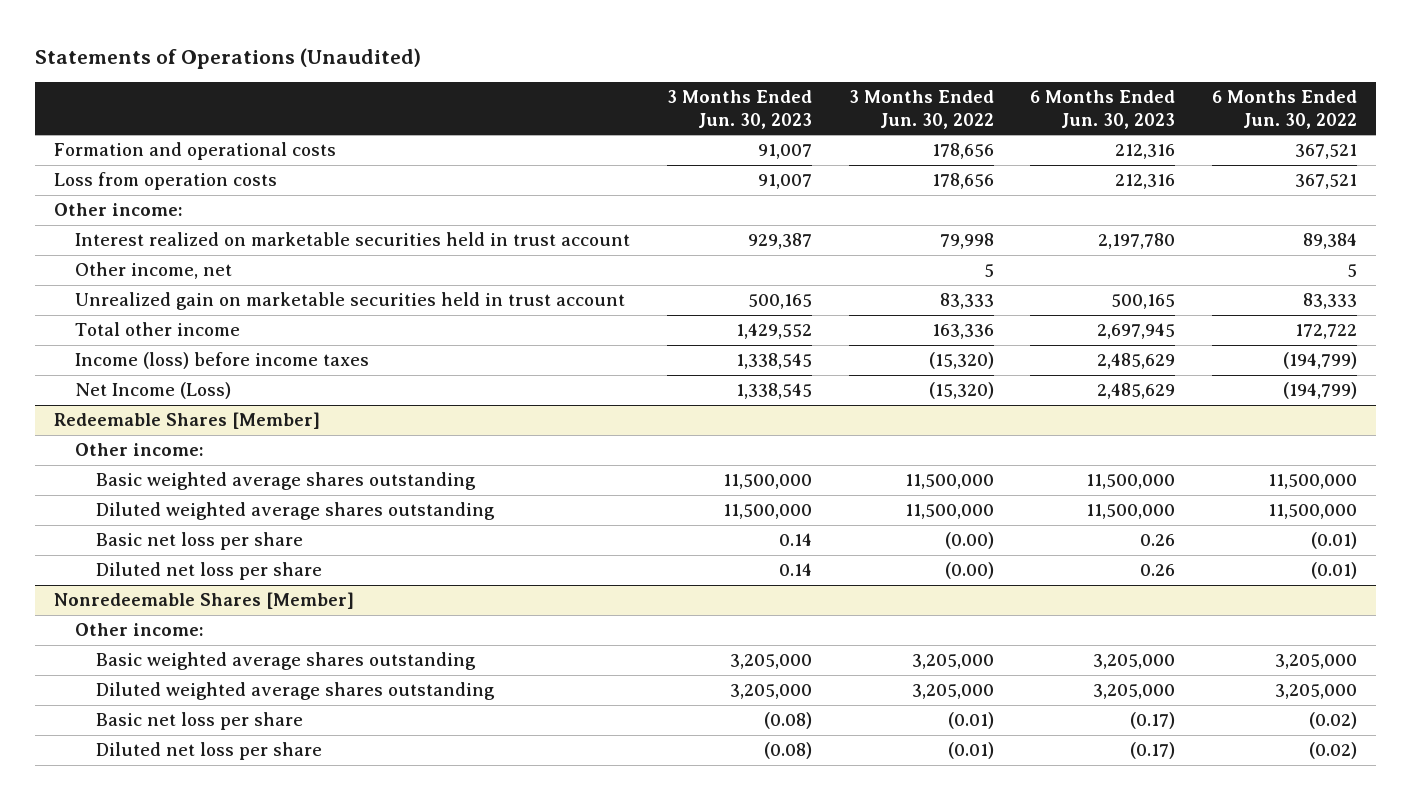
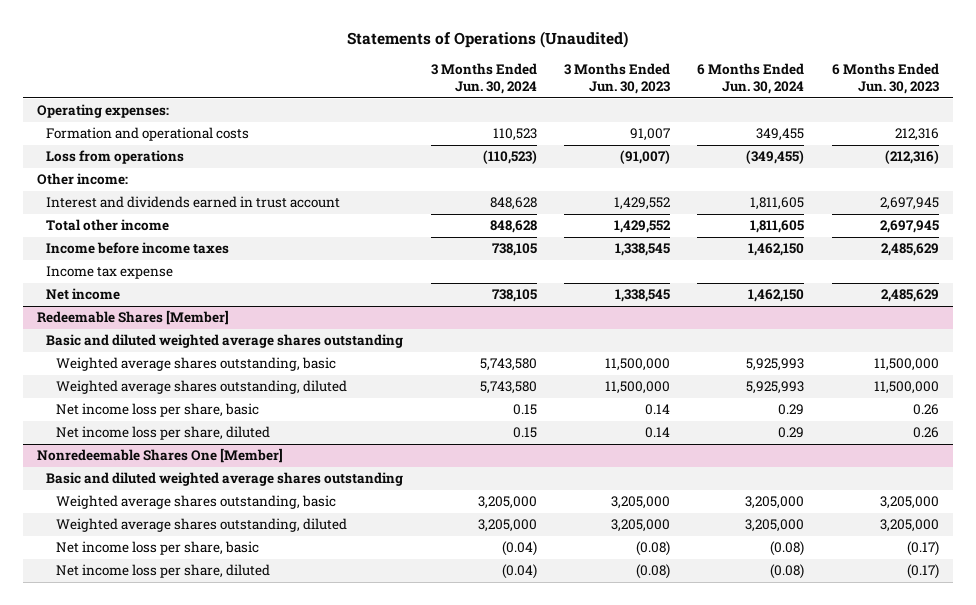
[848,90,994,129] 3 Months Ended Jun. 30, 2022 -> none
[1212,90,1358,129] 6 Months Ended Jun. 30, 2022 -> none
none -> [430,62,537,95] 3 Months Ended Jun. 30, 2024
none -> [697,62,805,95] 6 Months Ended Jun. 30, 2024
none -> [36,104,169,119] Operating expenses:
[53,172,277,191] Loss from operation costs -> [46,150,185,165] Loss from operations
[757,174,812,190] 91,007 -> [620,150,671,165] (91,007)
[1115,174,1176,190] 212,316 -> [884,150,939,165] (212,316)
[74,232,630,247] Interest realized on marketable securities held in trust account -> none
[74,262,232,280] Other income, net -> none
[74,292,625,311] Unrealized gain on marketable securities held in trust account -> none
none -> [46,196,341,209] Interest and dividends earned in trust account
[74,352,369,370] Income (loss) before income taxes -> [46,242,230,255] Income before income taxes
none -> [46,266,174,280] Income tax expense
[74,382,231,400] Net Income (Loss) -> [46,288,121,301] Net income
[74,443,204,457] Other income: -> none
[74,623,204,637] Other income: -> none
none -> [46,334,404,349] Basic and diluted weighted average shares outstanding
[96,472,477,491] Basic weighted average shares outstanding -> [55,357,336,372] Weighted average shares outstanding, basic
[96,502,496,521] Diluted weighted average shares outstanding -> [55,380,347,395] Weighted average shares outstanding, diluted
[96,532,304,551] Basic net loss per share -> [55,403,259,418] Net income loss per share, basic
[96,562,323,581] Diluted net loss per share -> [55,426,270,441] Net income loss per share, diluted
[53,592,354,610] Nonredeemable Shares [Member] -> [36,448,283,464] Nonredeemable Shares One [Member]
none -> [46,472,404,487] Basic and diluted weighted average shares outstanding
[96,652,477,671] Basic weighted average shares outstanding -> [55,495,336,510] Weighted average shares outstanding, basic
[96,682,496,701] Diluted weighted average shares outstanding -> [55,518,347,533] Weighted average shares outstanding, diluted
[96,712,304,731] Basic net loss per share -> [55,541,259,556] Net income loss per share, basic
[96,742,323,761] Diluted net loss per share -> [55,564,270,579] Net income loss per share, diluted

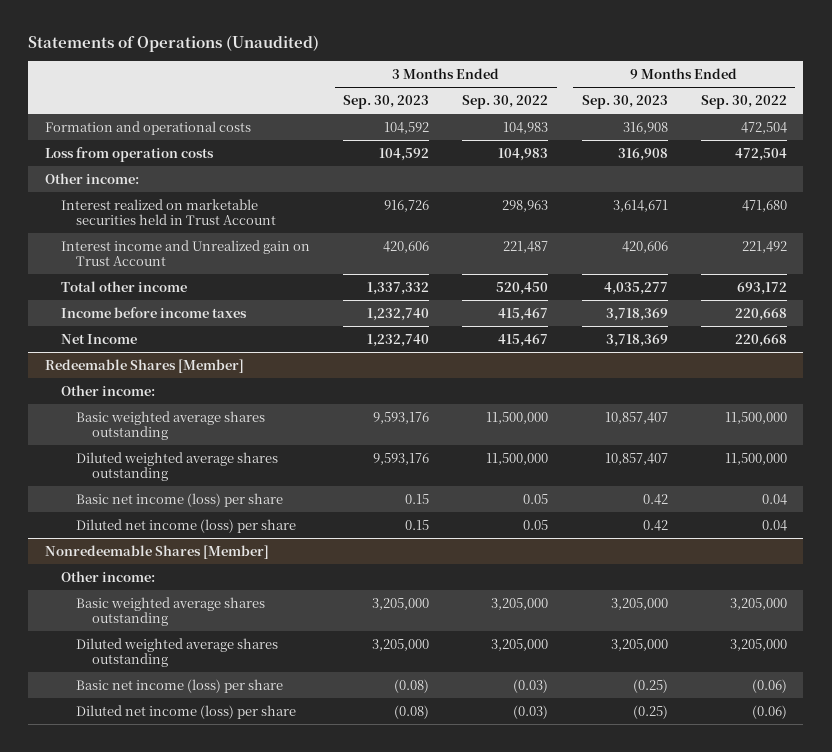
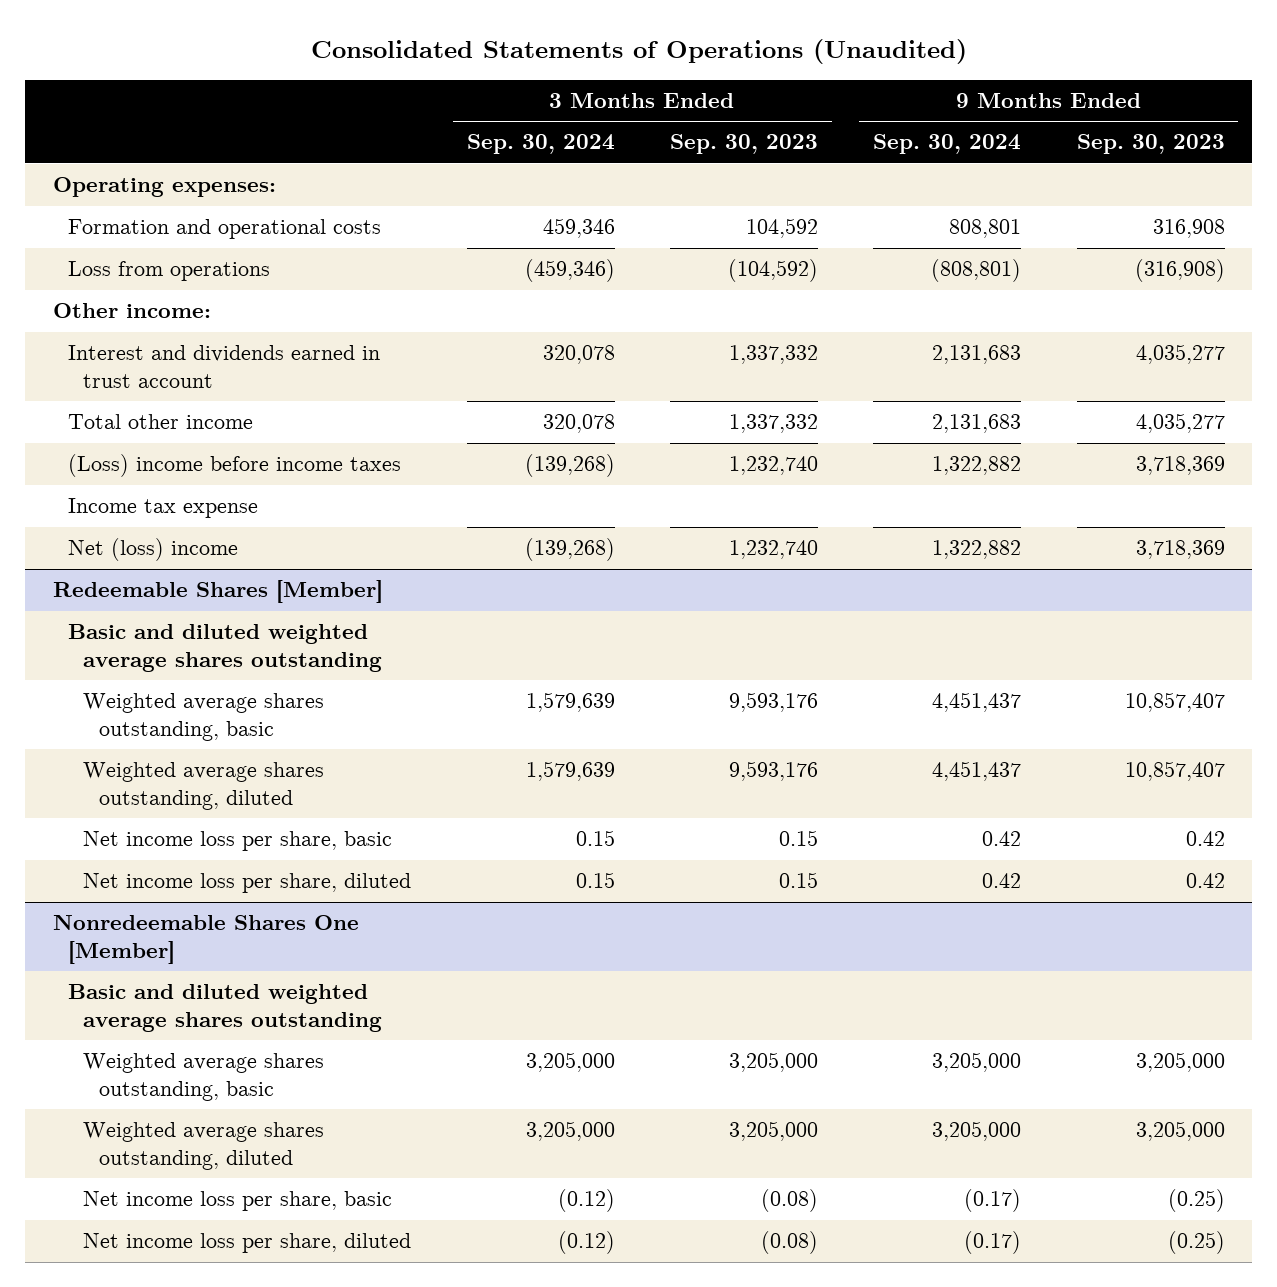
[28,35,320,53] Statements of Operations (Unaudited) -> [310,39,967,65] Consolidated Statements of Operations (Unaudited)
[462,95,549,110] Sep. 30, 2022 -> none
[700,95,787,110] Sep. 30, 2022 -> none
none -> [466,134,615,155] Sep. 30, 2024
none -> [873,134,1022,155] Sep. 30, 2024
none -> [52,177,276,198] Operating expenses:
[44,146,214,162] Loss from operation costs -> [67,261,270,282] Loss from operations
[378,147,429,161] 104,592 -> [727,259,818,283] (104,592)
[617,147,668,161] 316,908 -> [1134,259,1225,283] (316,908)
[60,198,277,226] Interest realized on marketable securities held in Trust Account -> none
[60,239,310,267] Interest income and Unrealized gain on Trust Account -> none
none -> [67,345,380,388] Interest and dividends earned in trust account
[60,306,247,318] Income before income taxes -> [67,454,401,478] (Loss) income before income taxes
none -> [67,498,258,519] Income tax expense
[60,333,137,344] Net Income -> [67,538,238,562] Net (loss) income
[60,384,155,396] Other income: -> none
[60,570,155,582] Other income: -> none
none -> [67,624,383,672] Basic and diluted weighted average shares outstanding
[76,410,266,441] Basic weighted average shares outstanding -> [83,693,325,741] Weighted average shares outstanding, basic
[76,451,279,482] Diluted weighted average shares outstanding -> [83,762,325,810] Weighted average shares outstanding, diluted
[76,492,284,507] Basic net income (loss) per share -> [83,831,393,852] Net income loss per share, basic
[76,518,297,533] Diluted net income (loss) per share -> [83,873,412,894] Net income loss per share, diluted
[44,544,269,559] Nonredeemable Shares [Member] -> [52,915,359,964] Nonredeemable Shares One [Member]
none -> [67,984,383,1032] Basic and diluted weighted average shares outstanding
[76,596,266,627] Basic weighted average shares outstanding -> [83,1053,325,1101] Weighted average shares outstanding, basic
[76,637,279,668] Diluted weighted average shares outstanding -> [83,1122,325,1170] Weighted average shares outstanding, diluted
[76,678,284,693] Basic net income (loss) per share -> [83,1191,393,1212] Net income loss per share, basic
[76,704,297,719] Diluted net income (loss) per share -> [83,1233,412,1254] Net income loss per share, diluted

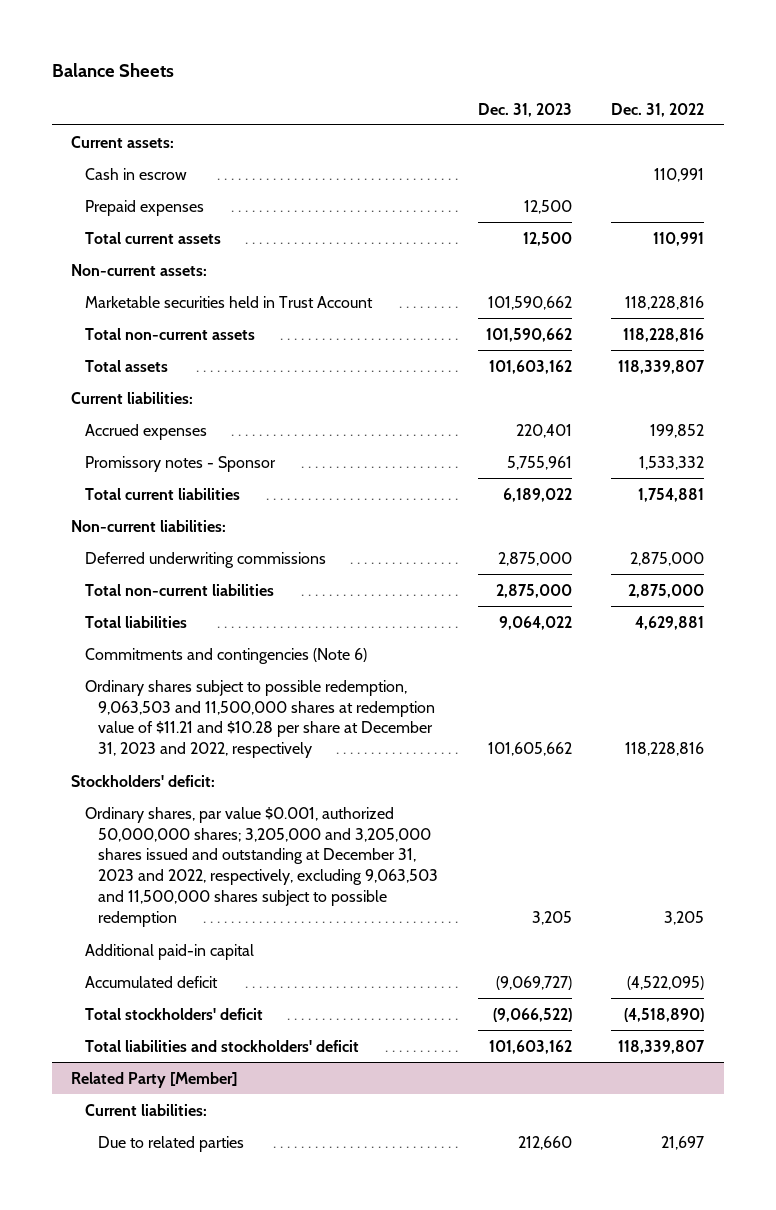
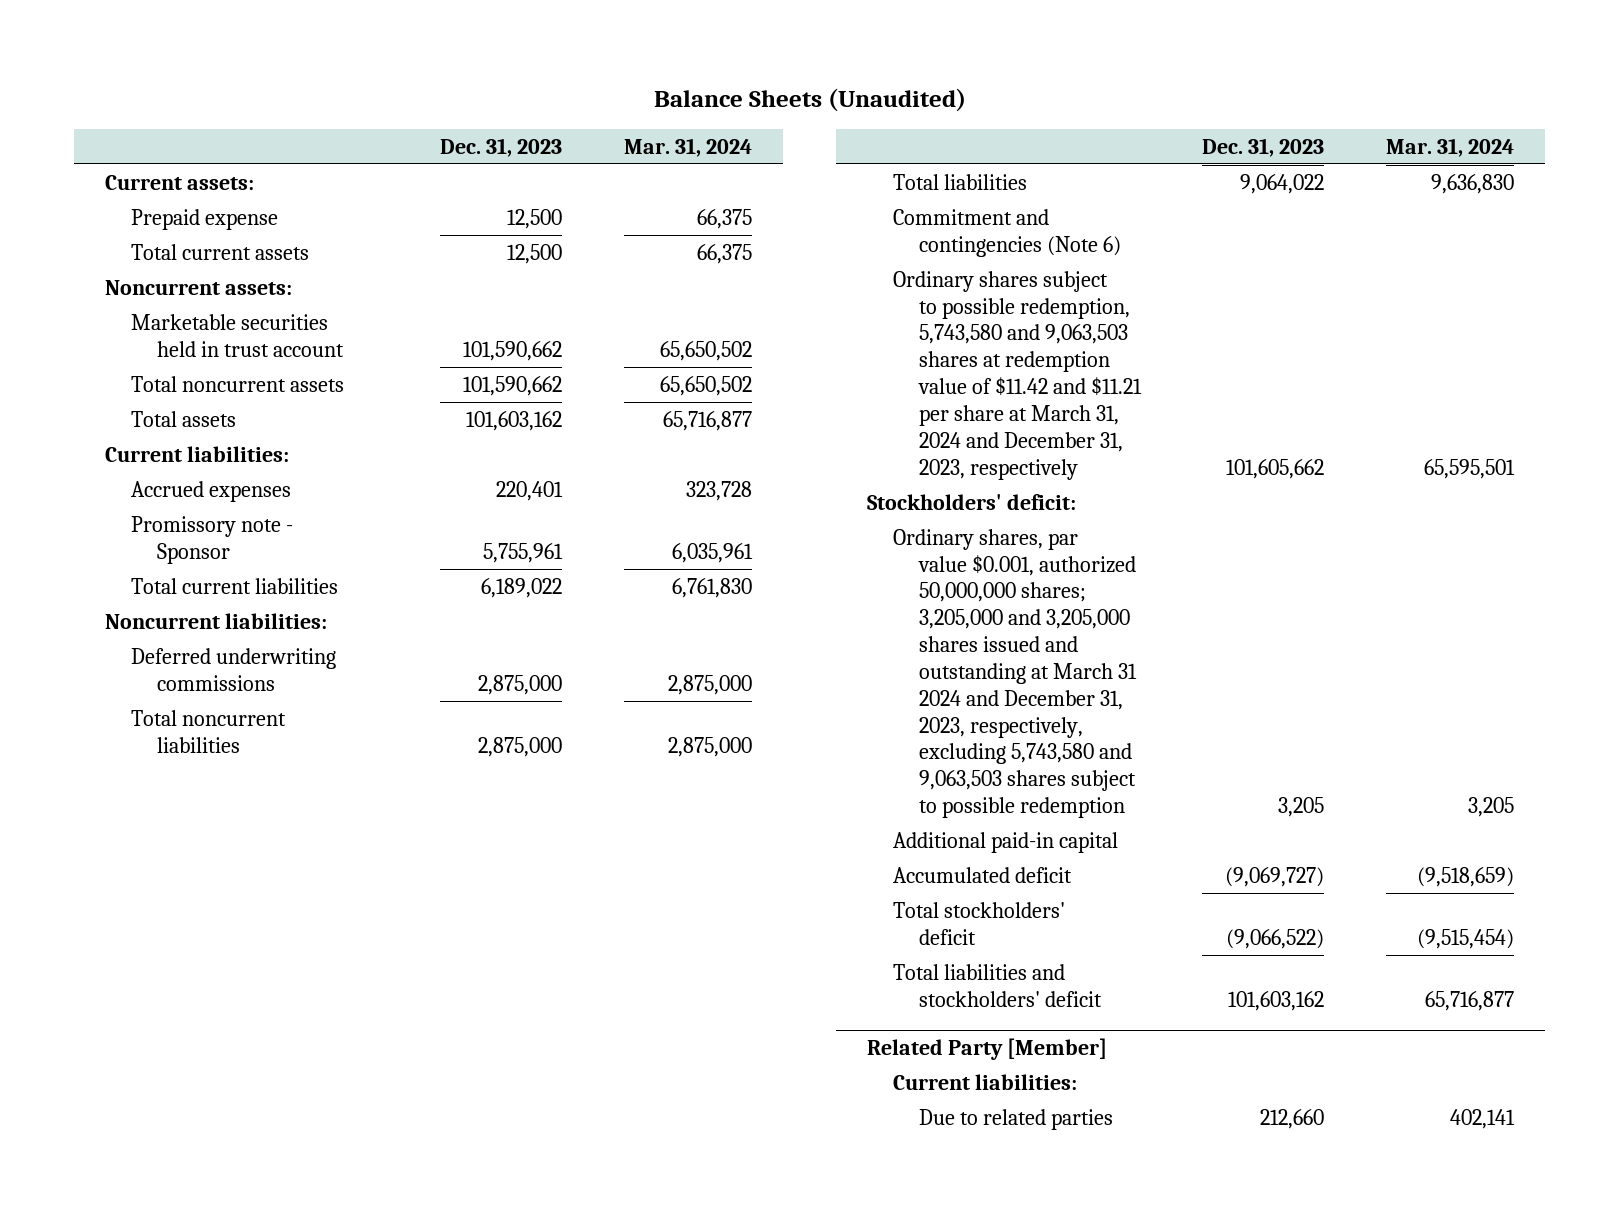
[51,62,174,77] Balance Sheets -> [653,88,966,113] Balance Sheets (Unaudited)
[611,102,705,117] Dec. 31, 2022 -> none
none -> [624,137,753,157] Mar. 31, 2024
[84,167,187,180] Cash in escrow -> none
[84,199,204,216] Prepaid expenses -> [130,208,278,230] Prepaid expense
[71,263,208,276] Non-current assets: -> [105,279,293,295] Noncurrent assets:
[84,295,373,308] Marketable securities held in Trust Account -> [130,313,344,357] Marketable securities held in trust account
[84,327,255,340] Total non-current assets -> [130,375,344,392] Total noncurrent assets
[84,455,276,472] Promissory notes - Sponsor -> [130,515,293,564] Promissory note - Sponsor
[71,519,227,532] Non-current liabilities: -> [105,612,328,629] Noncurrent liabilities:
[84,583,274,596] Total non-current liabilities -> [130,709,286,753] Total noncurrent liabilities
[84,647,367,664] Commitments and contingencies (Note 6) -> [892,208,1121,257] Commitment and contingencies (Note 6)
[84,679,435,759] Ordinary shares subject to possible redemption, 9,063,503 and 11,500,000 shares at redemption value of $11.21 and $10.28 per share at December 31, 2023 and 2022, respectively -> [892,270,1142,480] Ordinary shares subject to possible redemption, 5,743,580 and 9,063,503 shares at redemption value of $11.42 and $11.21 per share at March 31, 2024 and December 31, 2023, respectively
[84,806,438,928] Ordinary shares, par value $0.001, authorized 50,000,000 shares; 3,205,000 and 3,205,000 shares issued and outstanding at December 31, 2023 and 2022, respectively, excluding 9,063,503 and 11,500,000 shares subject to possible redemption -> [892,528,1137,819] Ordinary shares, par value $0.001, authorized 50,000,000 shares; 3,205,000 and 3,205,000 shares issued and outstanding at March 31 2024 and December 31, 2023, respectively, excluding 5,743,580 and 9,063,503 shares subject to possible redemption

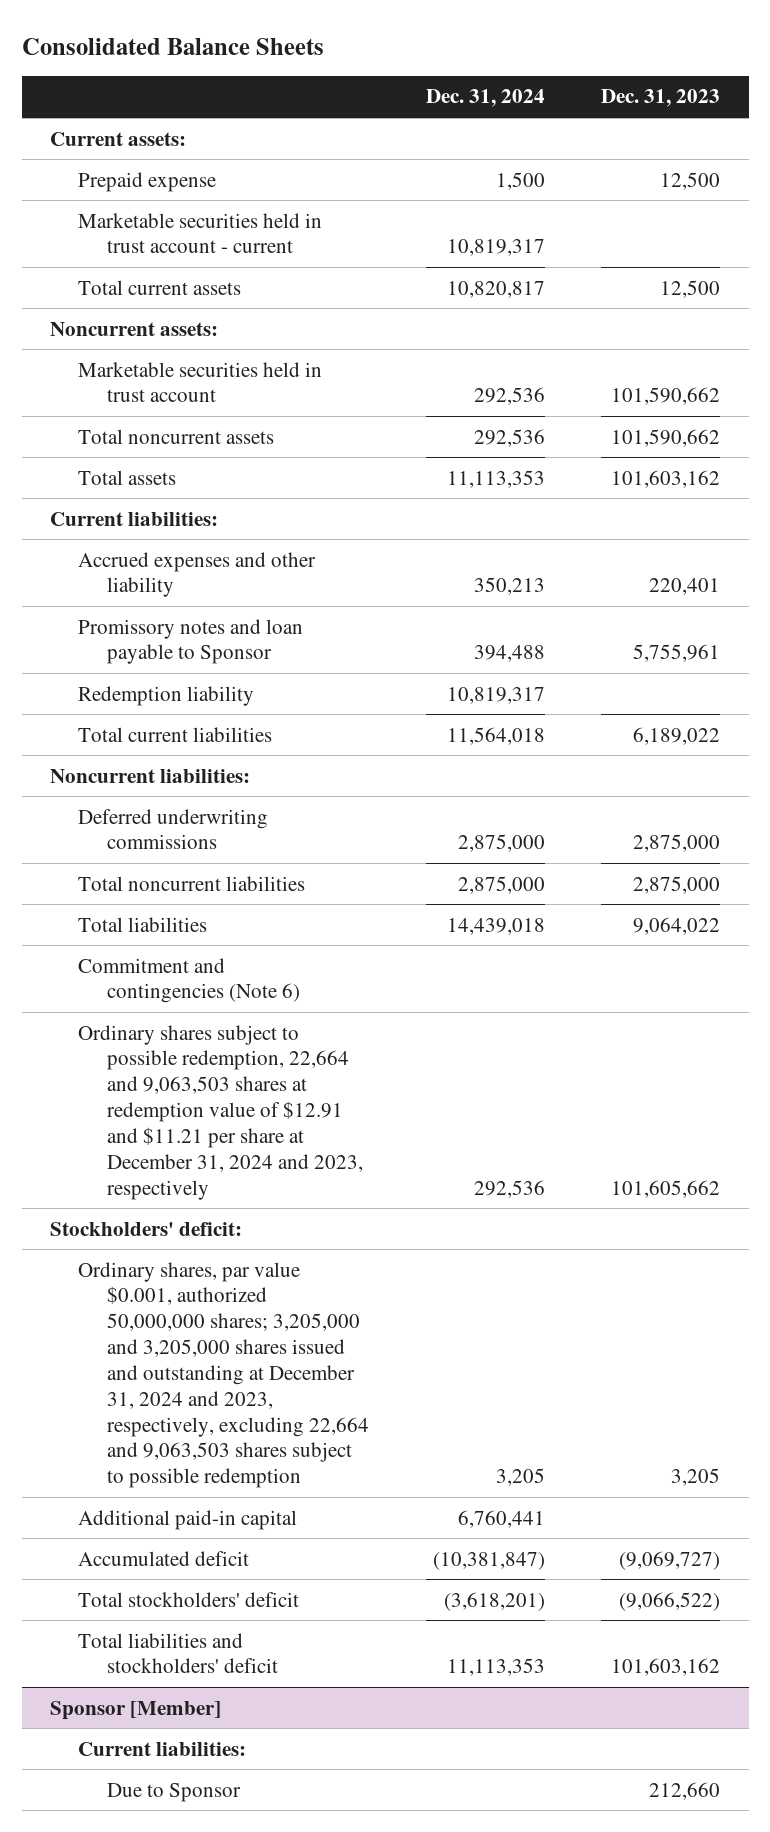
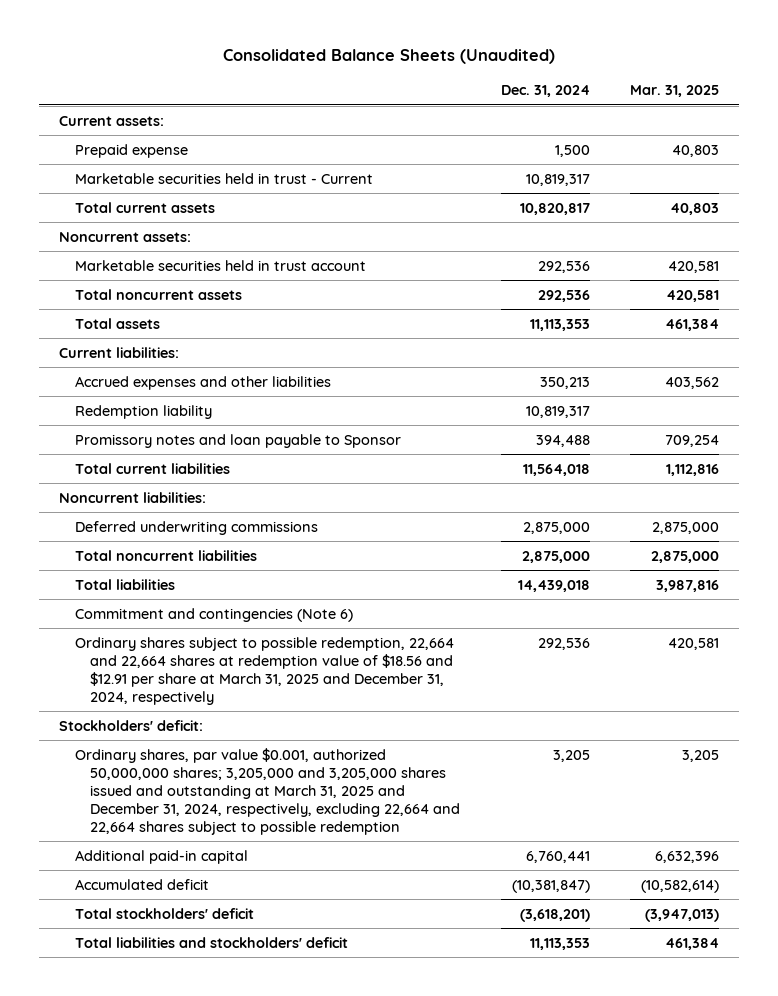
[21,37,324,55] Consolidated Balance Sheets -> [223,49,556,65] Consolidated Balance Sheets (Unaudited)
[601,89,721,108] Dec. 31, 2023 -> none
none -> [629,85,719,98] Mar. 31, 2025
[78,212,323,254] Marketable securities held in trust account - current -> [74,172,373,184] Marketable securities held in trust - Current
[78,551,317,598] Accrued expenses and other liability -> [74,375,331,390] Accrued expenses and other liabilities
[78,618,304,665] Promissory notes and loan payable to Sponsor -> [74,433,401,448] Promissory notes and loan payable to Sponsor
[78,1024,363,1200] Ordinary shares subject to possible redemption, 22,664 and 9,063,503 shares at redemption value of $12.91 and $11.21 per share at December 31, 2024 and 2023, respectively -> [74,636,454,705] Ordinary shares subject to possible redemption, 22,664 and 22,664 shares at redemption value of $18.56 and $12.91 per share at March 31, 2025 and December 31, 2024, respectively
[78,1261,369,1489] Ordinary shares, par value $0.001, authorized 50,000,000 shares; 3,205,000 and 3,205,000 shares issued and outstanding at December 31, 2024 and 2023, respectively, excluding 22,664 and 9,063,503 shares subject to possible redemption -> [74,747,461,836] Ordinary shares, par value $0.001, authorized 50,000,000 shares; 3,205,000 and 3,205,000 shares issued and outstanding at March 31, 2025 and December 31, 2024, respectively, excluding 22,664 and 22,664 shares subject to possible redemption
[50,1700,222,1720] Sponsor [Member] -> none
[78,1741,247,1756] Current liabilities: -> none
[106,1782,241,1802] Due to Sponsor -> none

